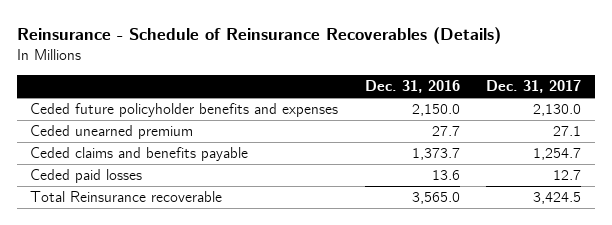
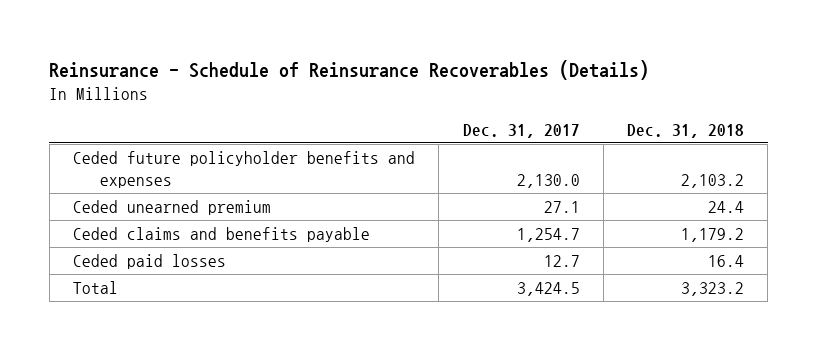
[364,80,460,94] Dec. 31, 2016 -> none
none -> [627,123,745,138] Dec. 31, 2018
[30,191,223,203] Total Reinsurance recoverable -> [73,281,119,295] Total

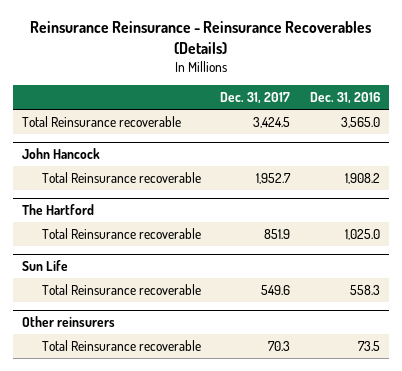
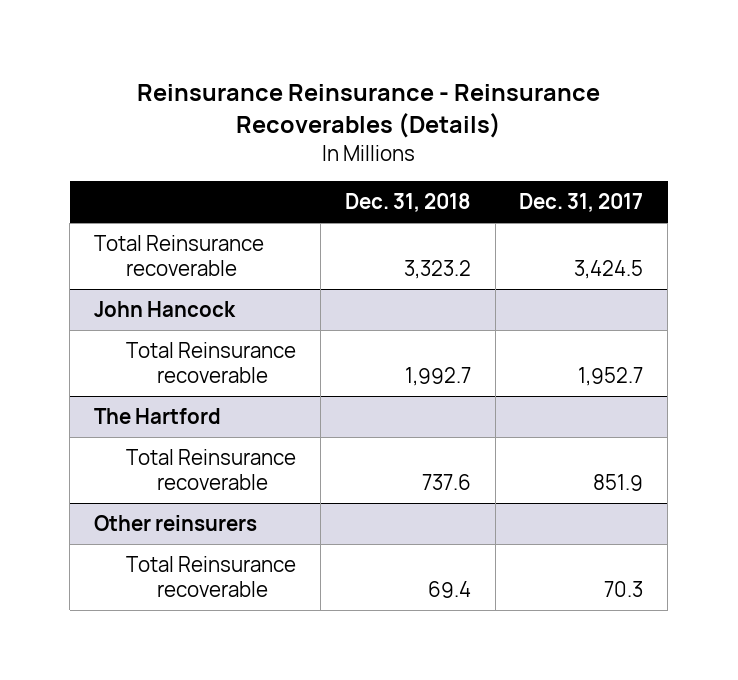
[309,91,380,104] Dec. 31, 2016 -> none
none -> [344,193,471,213] Dec. 31, 2018
[22,260,69,272] Sun Life -> none
[42,283,202,295] Total Reinsurance recoverable -> none

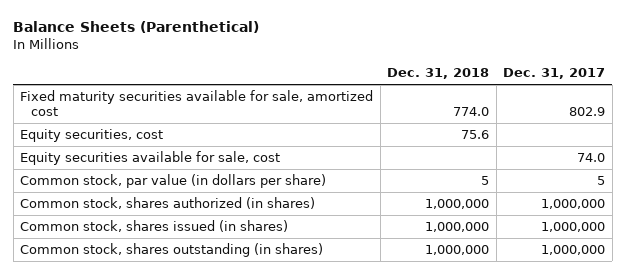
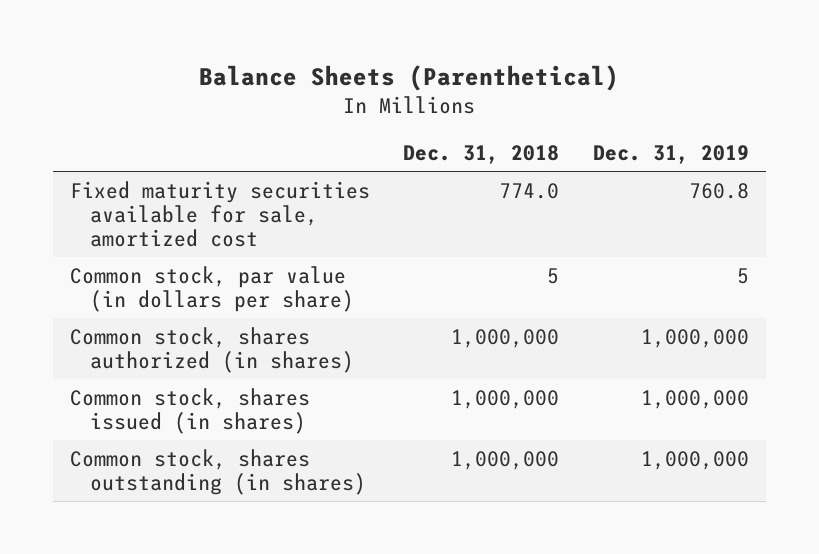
[503,68,606,80] Dec. 31, 2017 -> none
none -> [593,145,750,165] Dec. 31, 2019
[20,128,164,142] Equity securities, cost -> none
[20,150,281,165] Equity securities available for sale, cost -> none

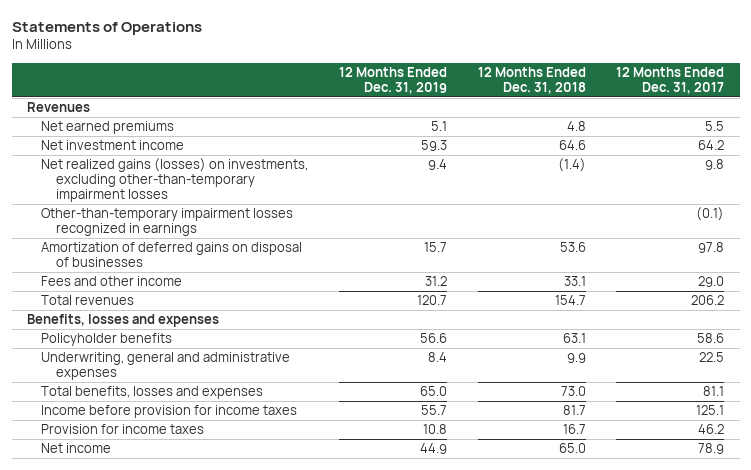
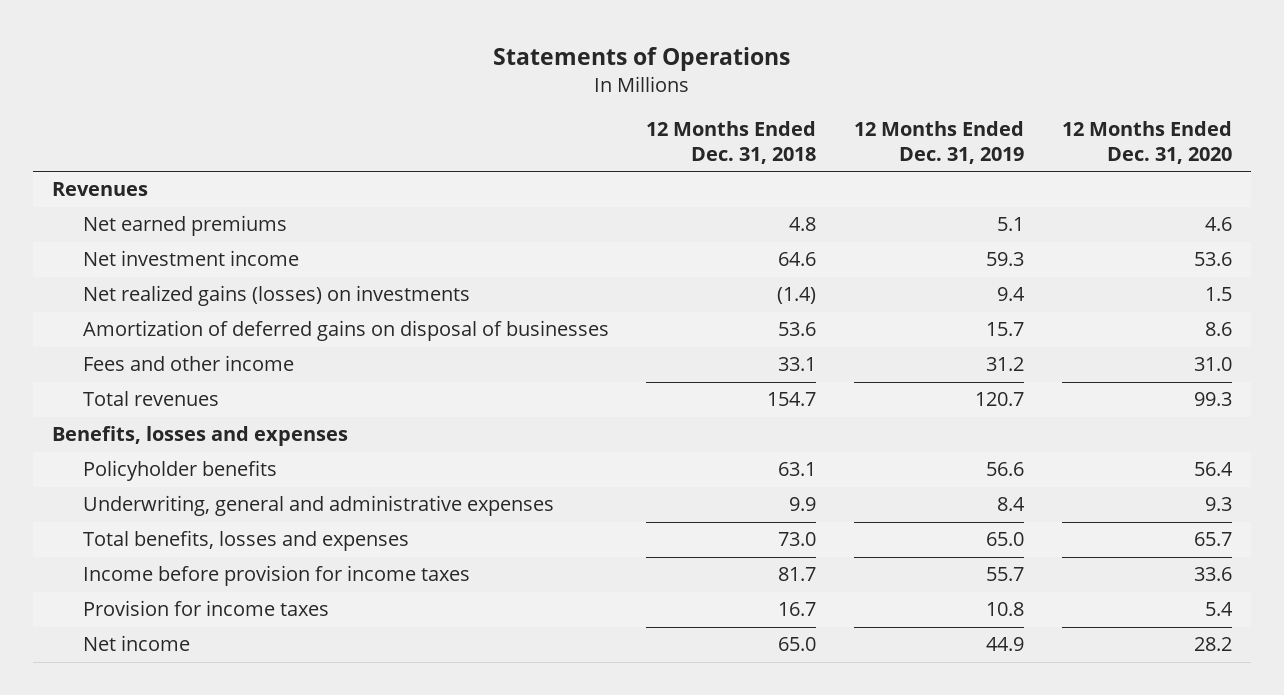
[616,66,725,94] 12 Months Ended Dec. 31, 2017 -> none
none -> [1061,121,1232,165] 12 Months Ended Dec. 31, 2020
[41,208,294,237] Other-than-temporary impairment losses recognized in earnings -> none
[41,158,309,203] Net realized gains (losses) on investments, excluding other-than-temporary impairment losses -> [82,285,470,307] Net realized gains (losses) on investments

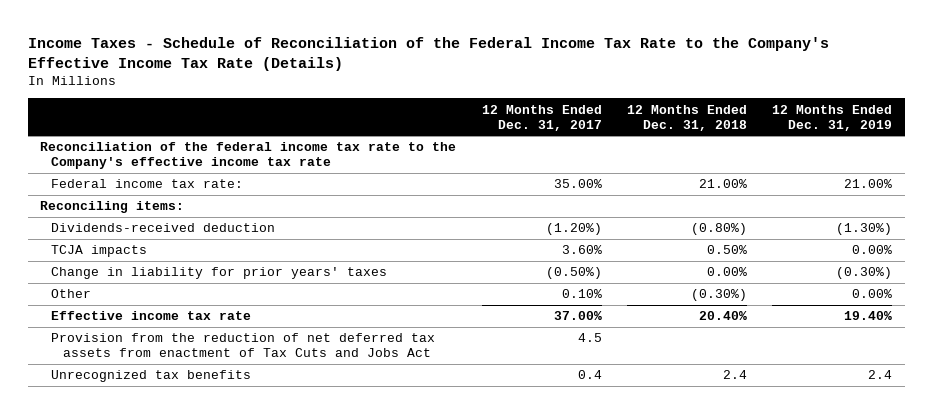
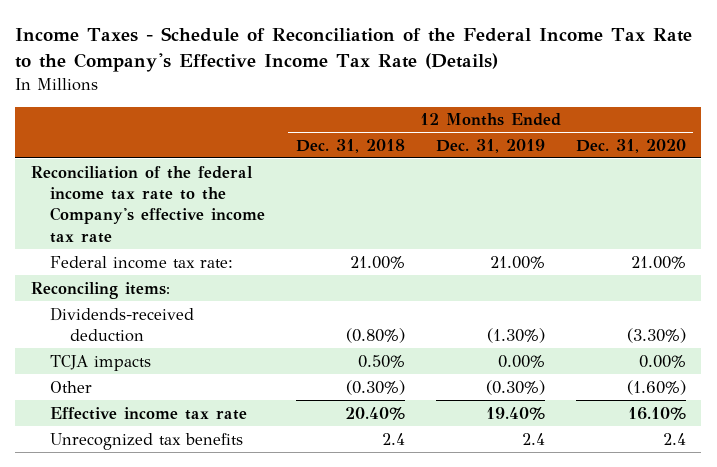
[481,104,602,131] 12 Months Ended Dec. 31, 2017 -> none
none -> [575,138,686,153] Dec. 31, 2020
[51,267,388,280] Change in liability for prior years' taxes -> none
[852,289,893,299] 0.00% -> [485,379,545,395] (0.30%)
[51,333,436,358] Provision from the reduction of net deferred tax assets from enactment of Tax Cuts and Jobs Act -> none

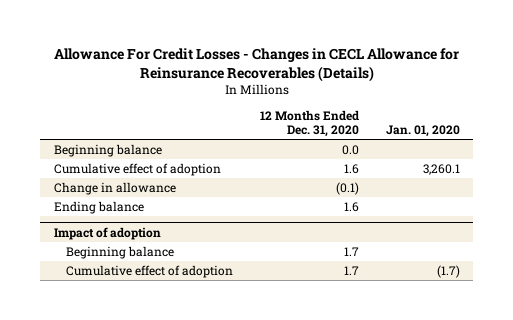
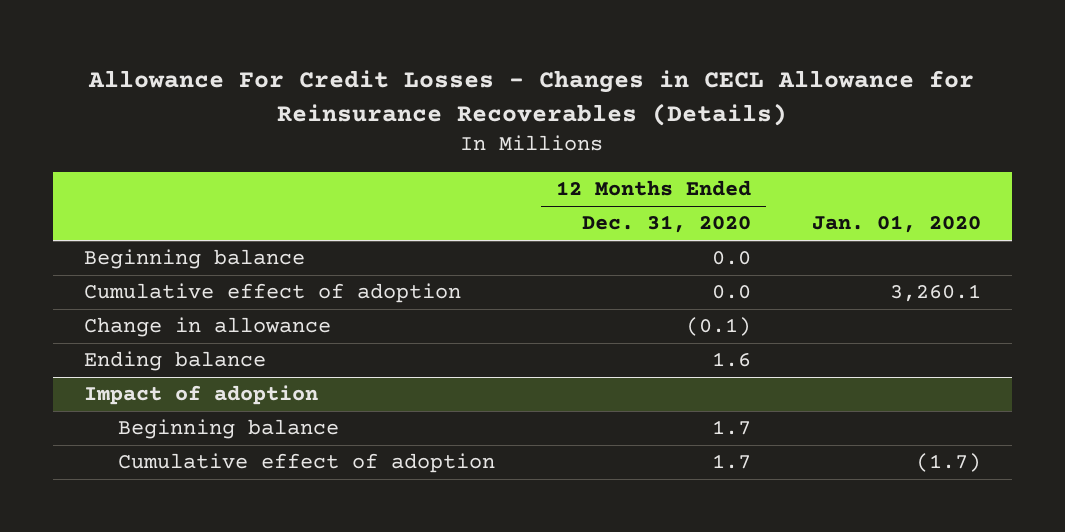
[343,163,359,174] 1.6 -> [712,285,752,300] 0.0

